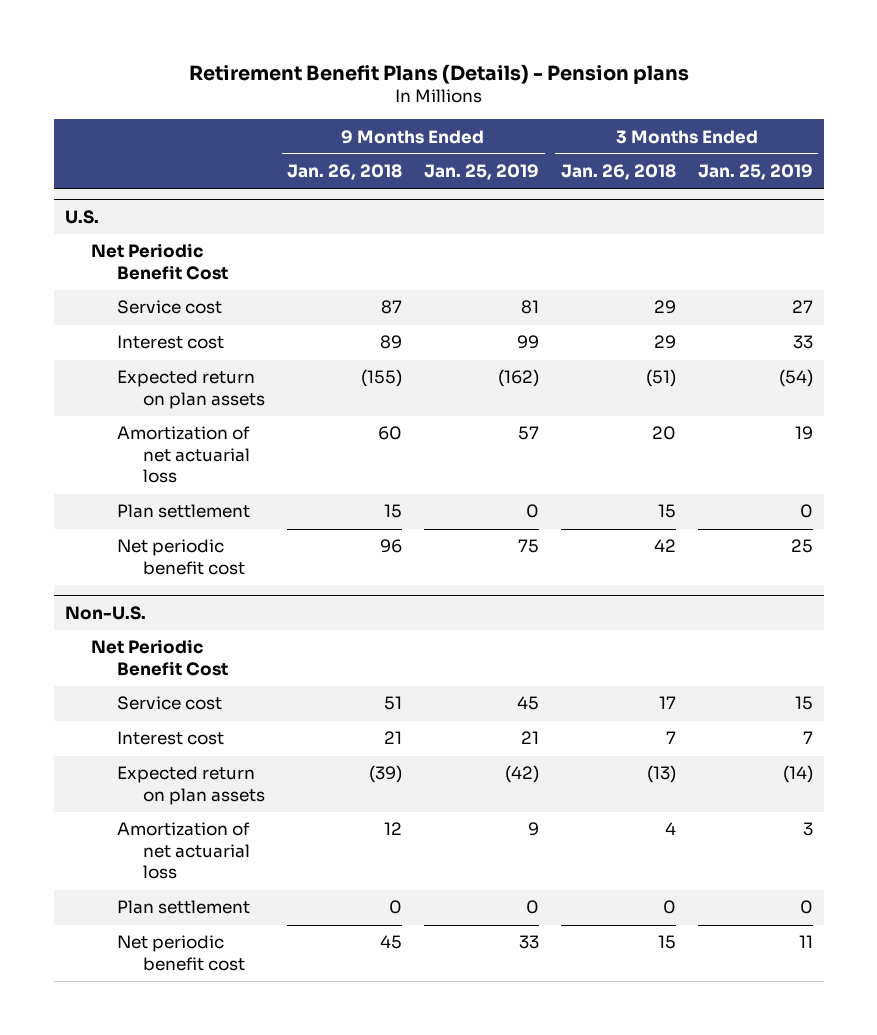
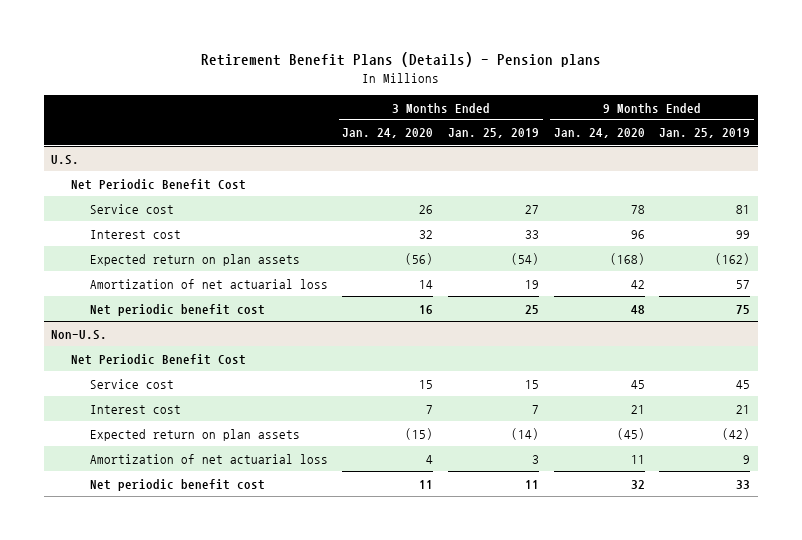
[287,164,403,181] Jan. 26, 2018 -> none
[560,164,676,181] Jan. 26, 2018 -> none
none -> [342,128,434,139] Jan. 24, 2020
none -> [553,128,645,139] Jan. 24, 2020
[117,504,251,519] Plan settlement -> none
[117,900,251,915] Plan settlement -> none

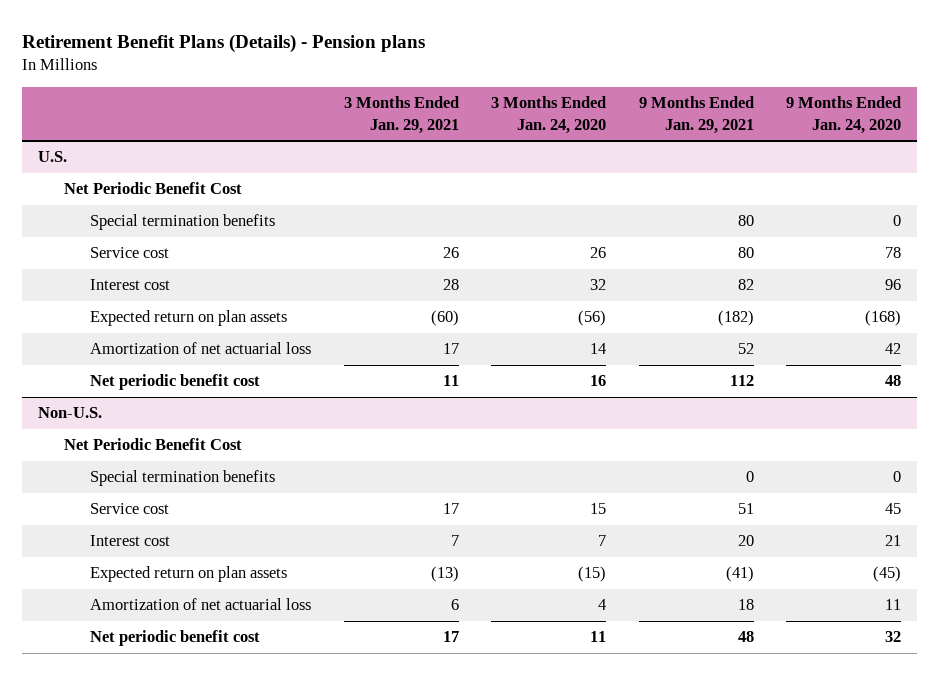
[447,128,539,139] Jan. 25, 2019 -> none
[659,128,751,139] Jan. 25, 2019 -> none
none -> [343,96,459,134] 3 Months Ended Jan. 29, 2021
none -> [638,96,754,134] 9 Months Ended Jan. 29, 2021
none -> [90,214,276,231] Special termination benefits
none -> [90,470,276,487] Special termination benefits

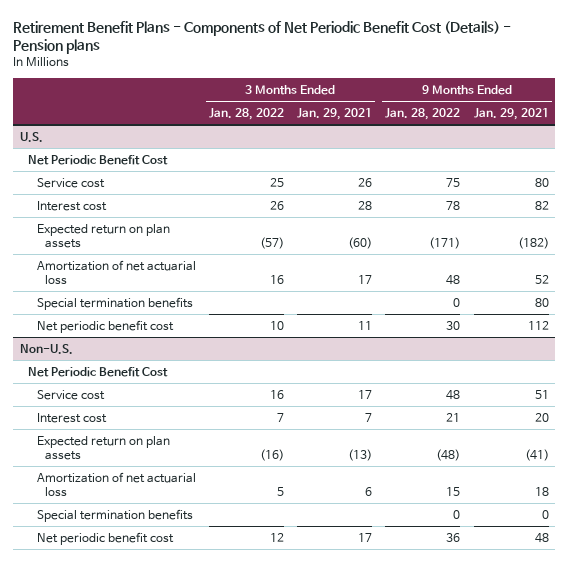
[21,33,425,53] Retirement Benefit Plans (Details) - Pension plans -> [12,20,511,55] Retirement Benefit Plans - Components of Net Periodic Benefit Cost (Details) - Pension plans
[491,96,607,134] 3 Months Ended Jan. 24, 2020 -> none
[785,96,901,134] 9 Months Ended Jan. 24, 2020 -> none
none -> [208,108,284,121] Jan. 28, 2022
none -> [385,108,461,121] Jan. 28, 2022
[90,214,276,231] Special termination benefits -> [36,296,193,310] Special termination benefits
[90,470,276,487] Special termination benefits -> [36,508,193,522] Special termination benefits

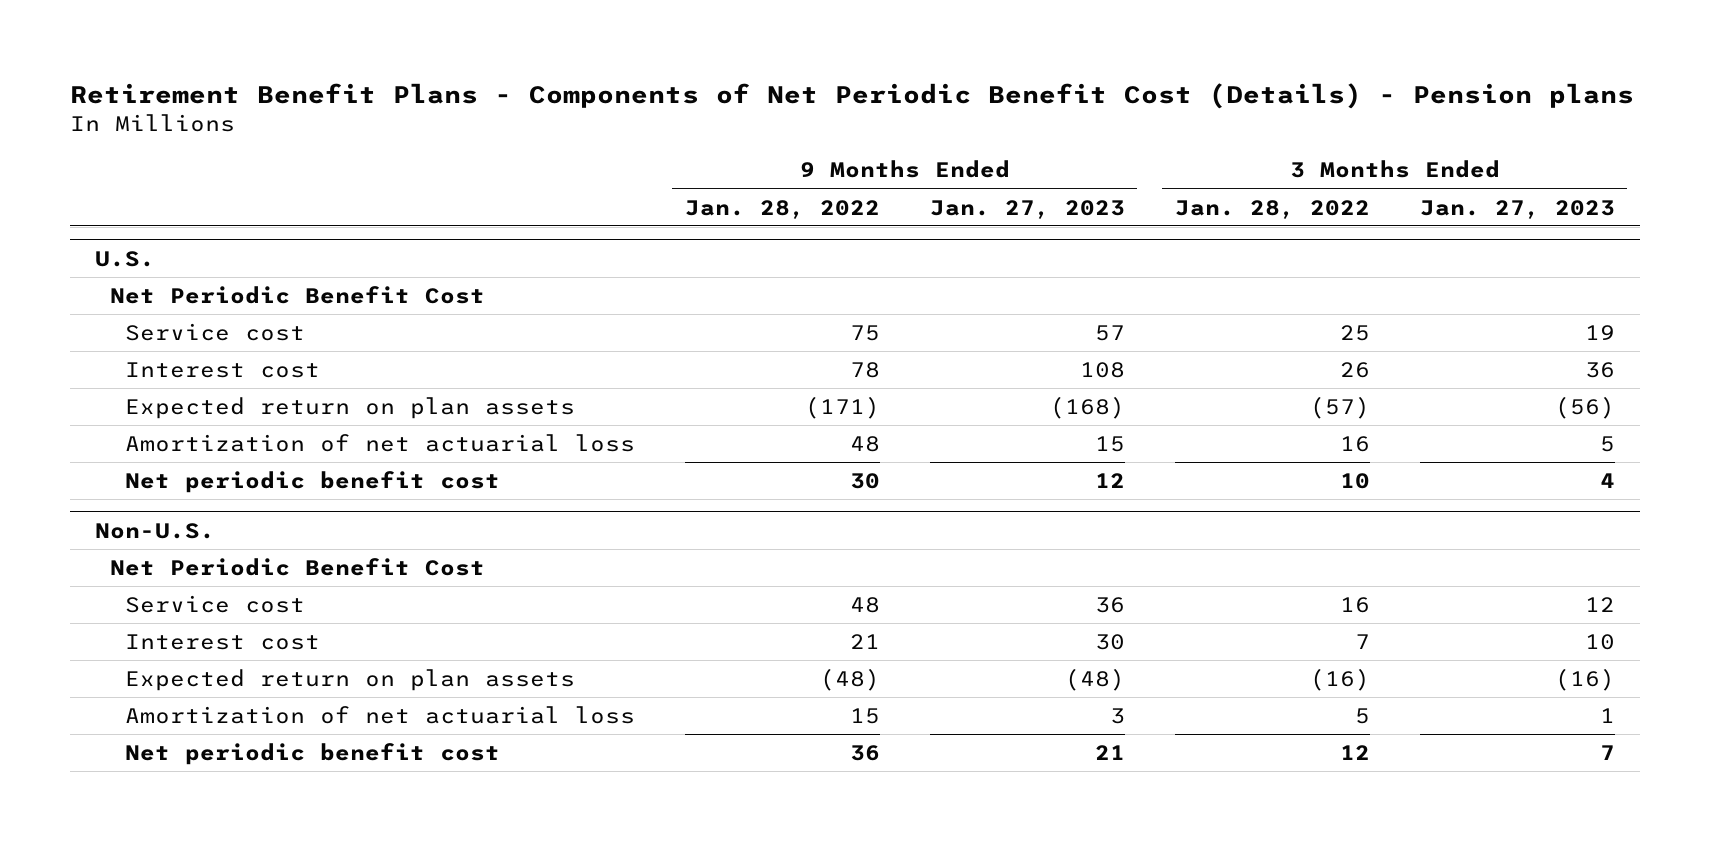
[297,108,373,121] Jan. 29, 2021 -> none
[473,108,549,121] Jan. 29, 2021 -> none
none -> [929,199,1125,219] Jan. 27, 2023
none -> [1419,199,1615,219] Jan. 27, 2023
[36,296,193,310] Special termination benefits -> none
[36,508,193,522] Special termination benefits -> none

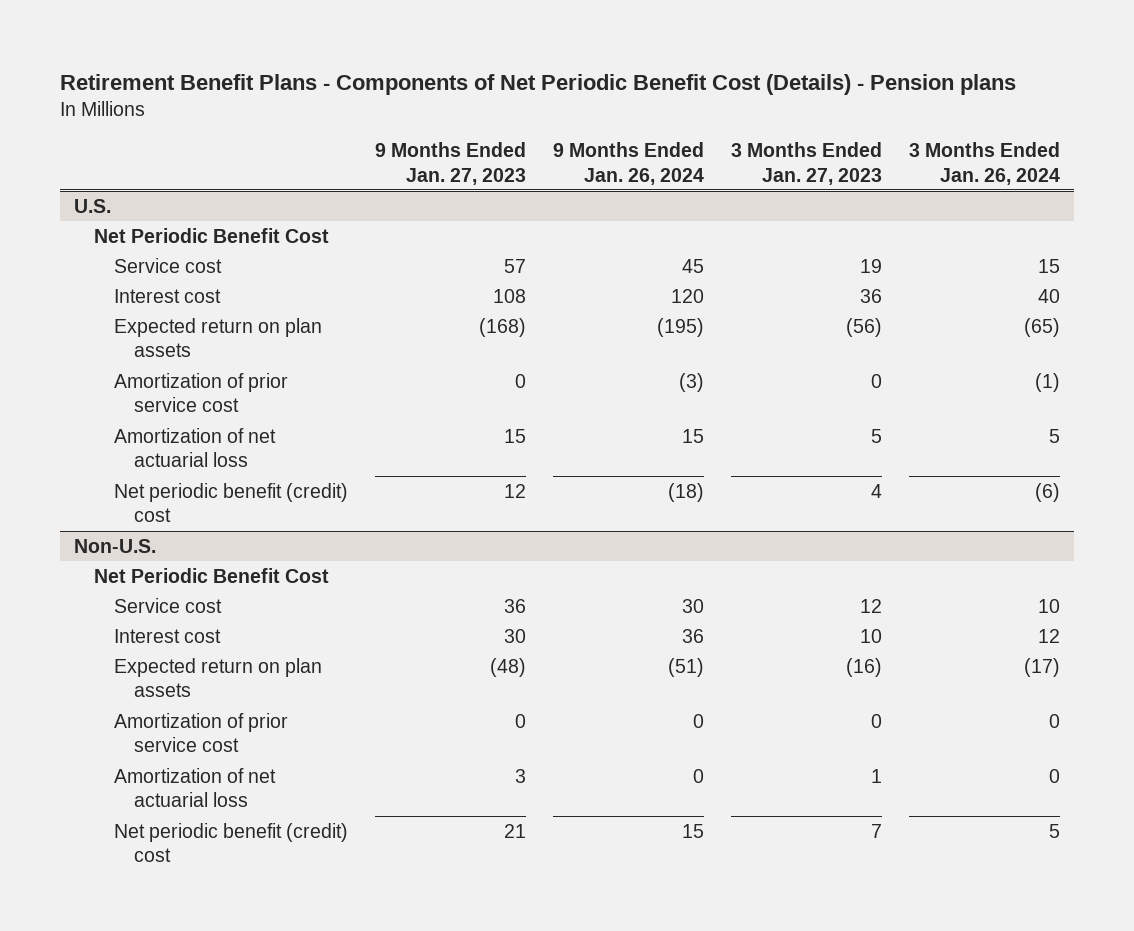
[684,199,880,219] Jan. 28, 2022 -> none
[1174,199,1370,219] Jan. 28, 2022 -> none
none -> [553,141,705,185] 9 Months Ended Jan. 26, 2024
none -> [909,141,1061,185] 3 Months Ended Jan. 26, 2024
none -> [114,372,289,413] Amortization of prior service cost
[124,470,500,493] Net periodic benefit cost -> [114,482,349,523] Net periodic benefit (credit) cost
none -> [114,712,289,753] Amortization of prior service cost
[124,742,500,765] Net periodic benefit cost -> [114,822,349,863] Net periodic benefit (credit) cost

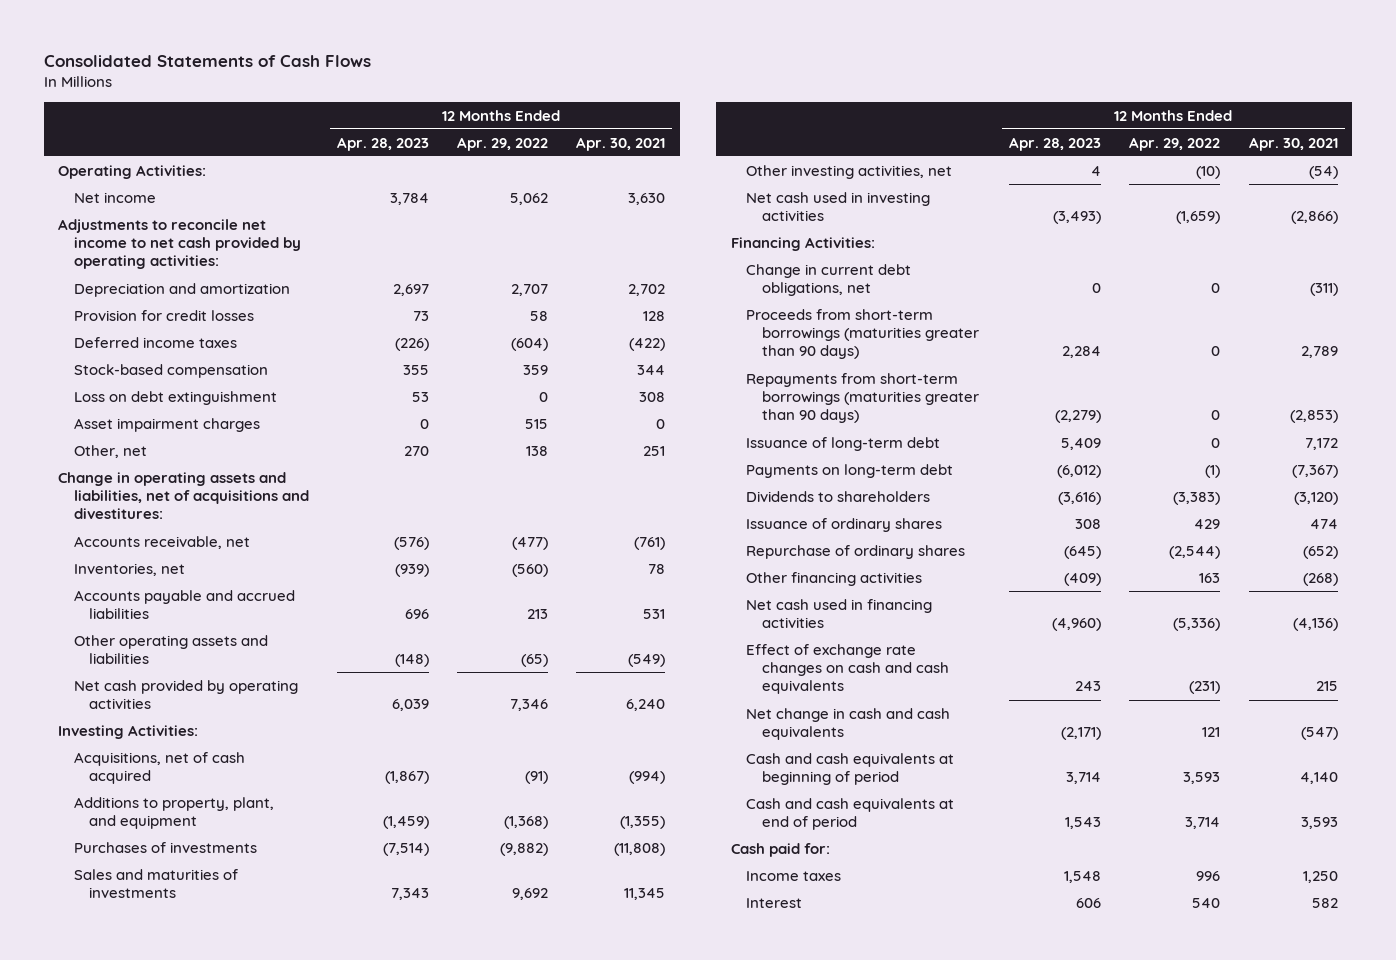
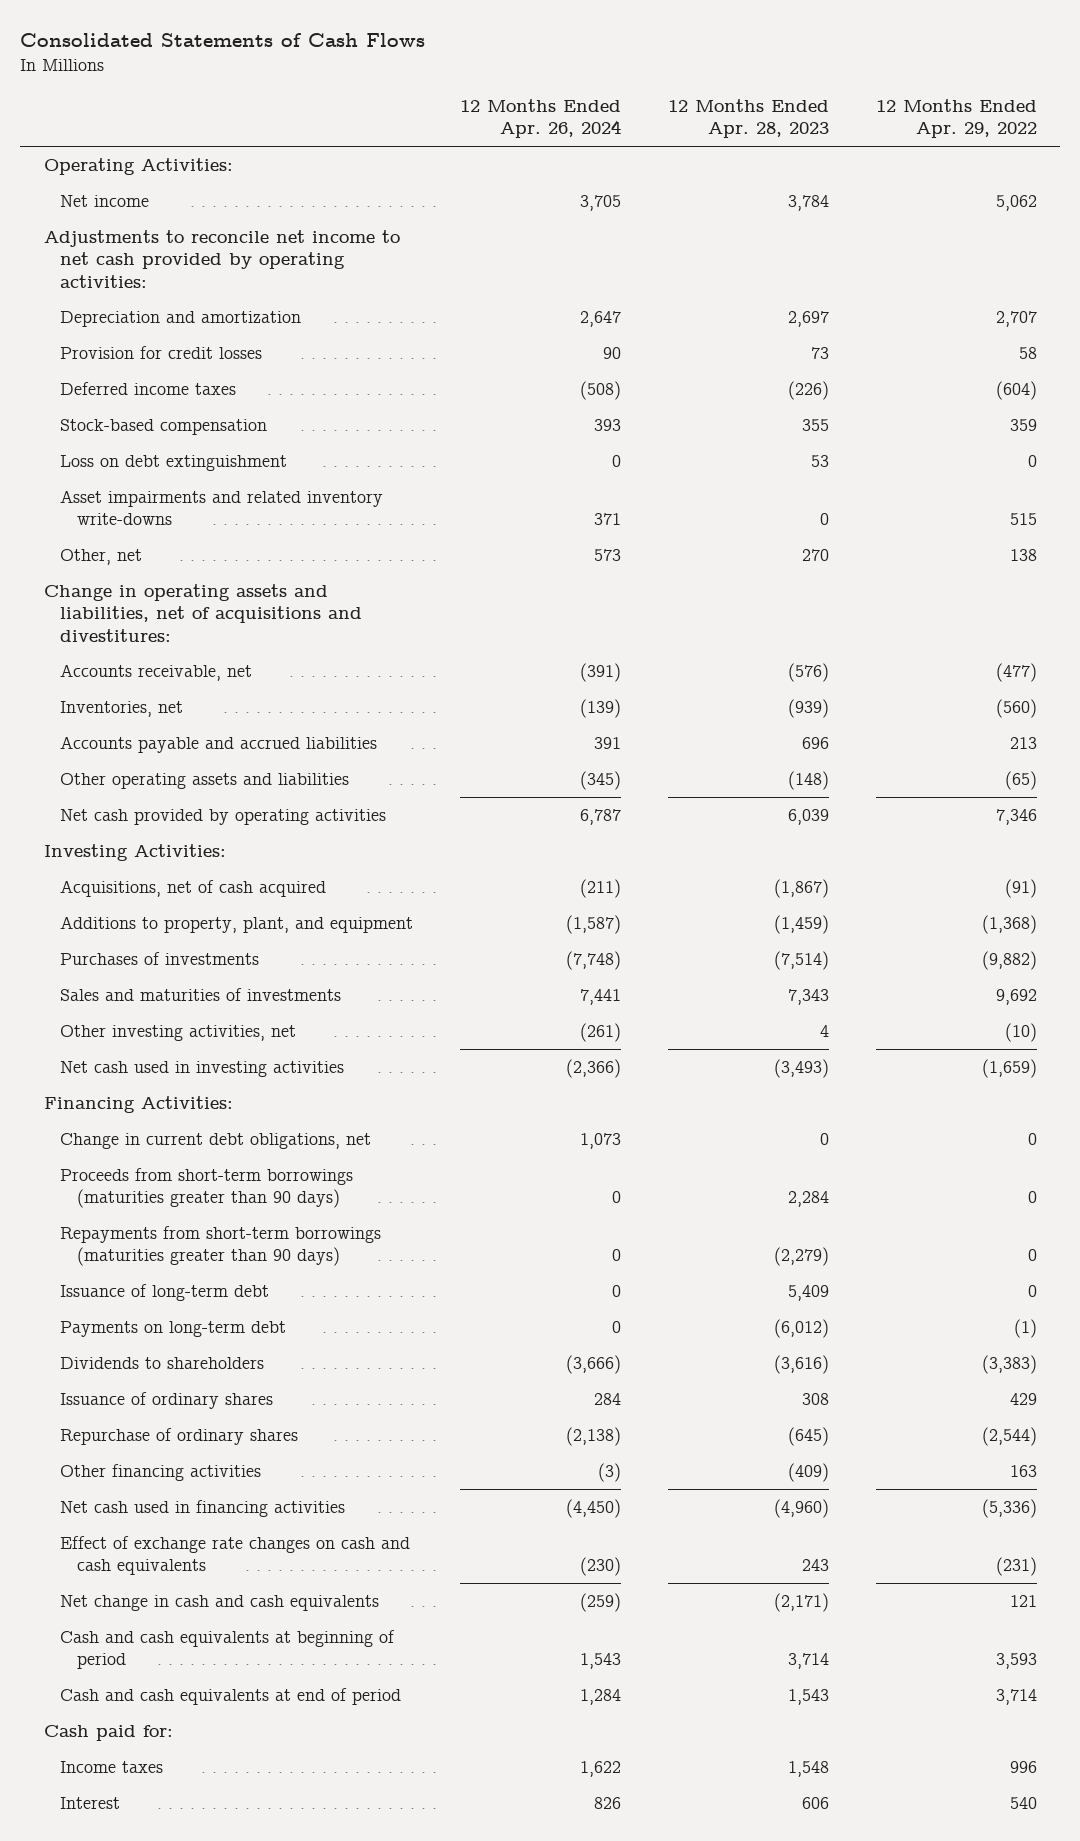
[576,136,666,151] Apr. 30, 2021 -> none
none -> [460,98,622,139] 12 Months Ended Apr. 26, 2024
[73,417,260,432] Asset impairment charges -> [60,489,384,526] Asset impairments and related inventory write-downs

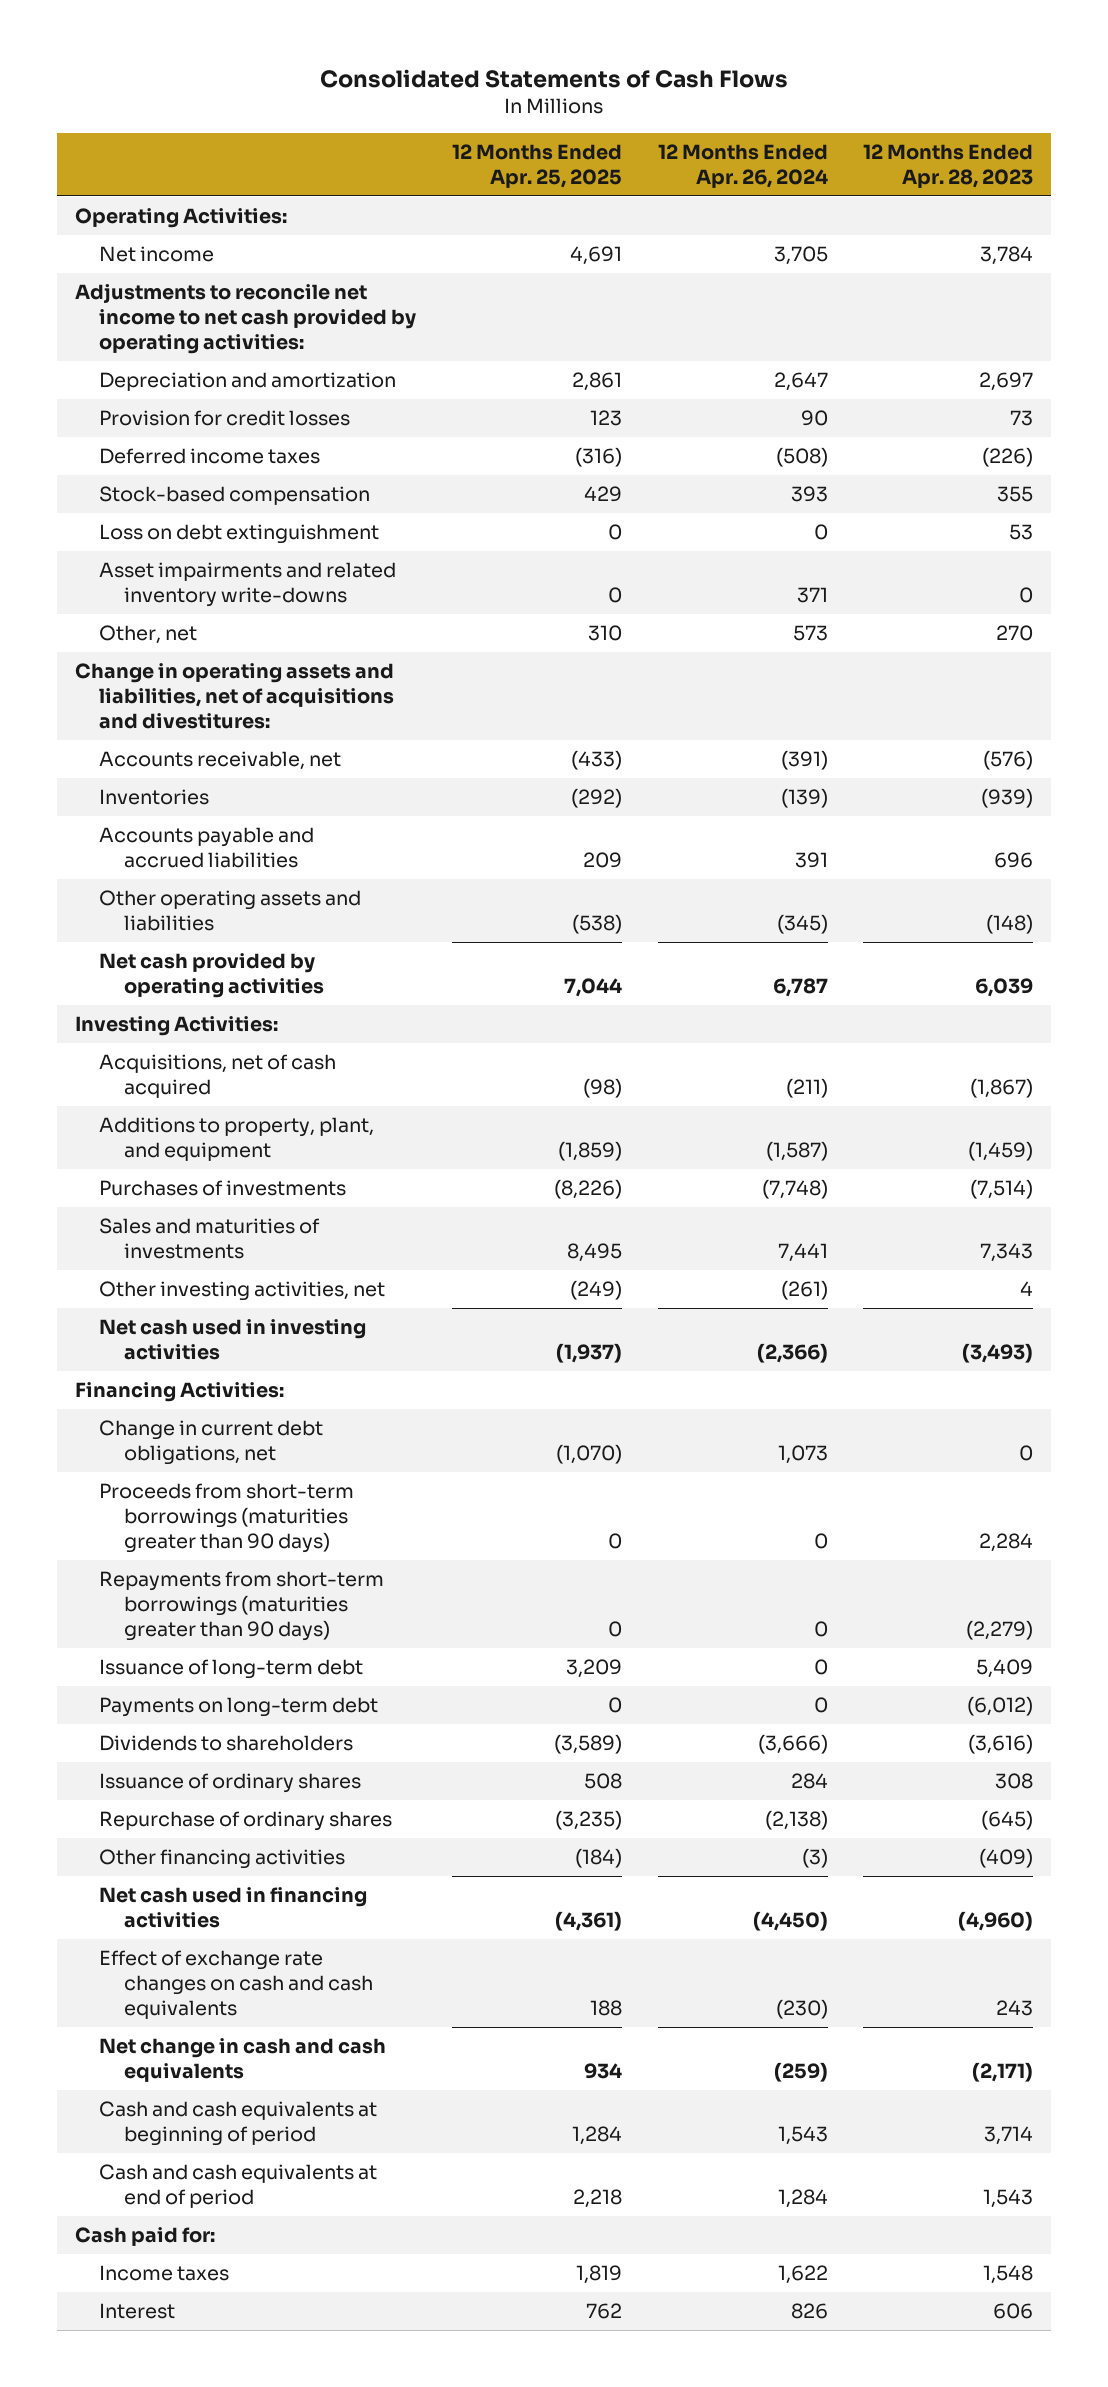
[875,98,1037,139] 12 Months Ended Apr. 29, 2022 -> none
none -> [451,144,622,188] 12 Months Ended Apr. 25, 2025
[60,700,184,717] Inventories, net -> [99,789,210,806] Inventories

